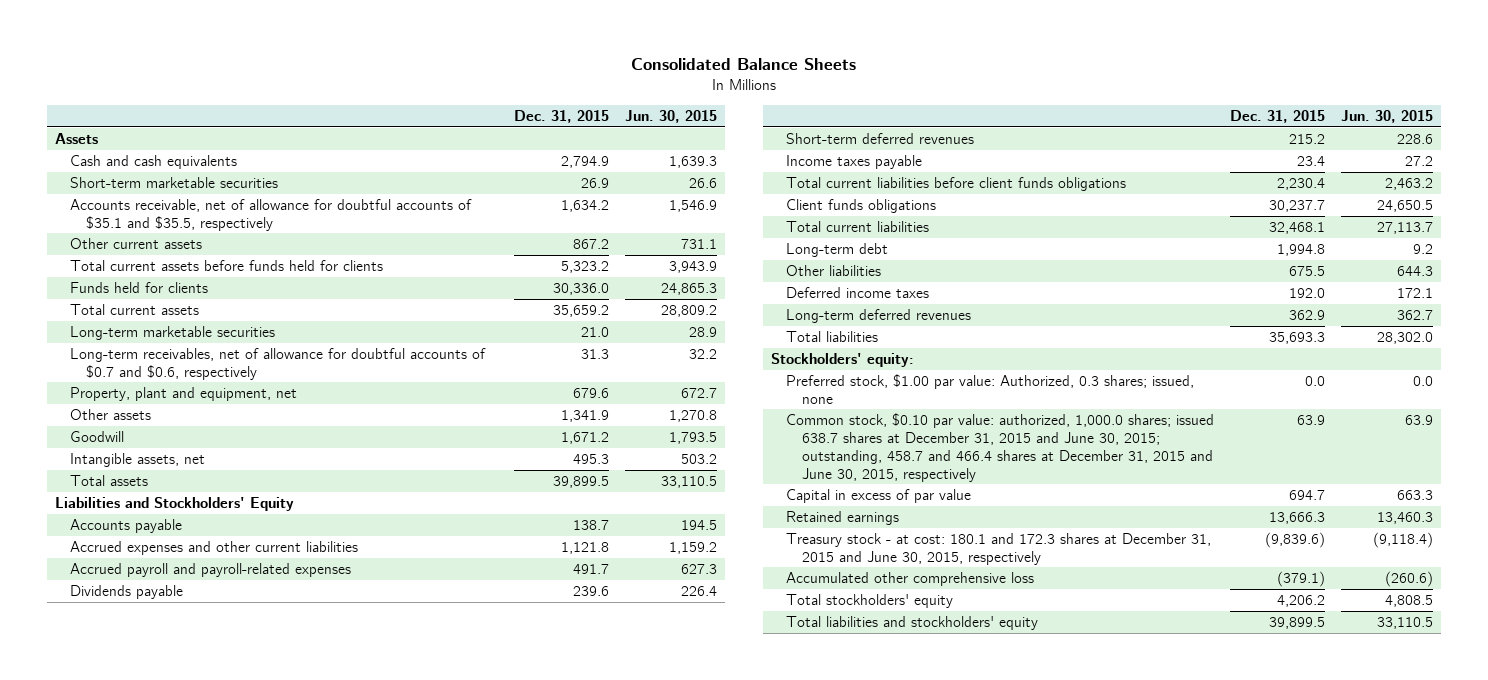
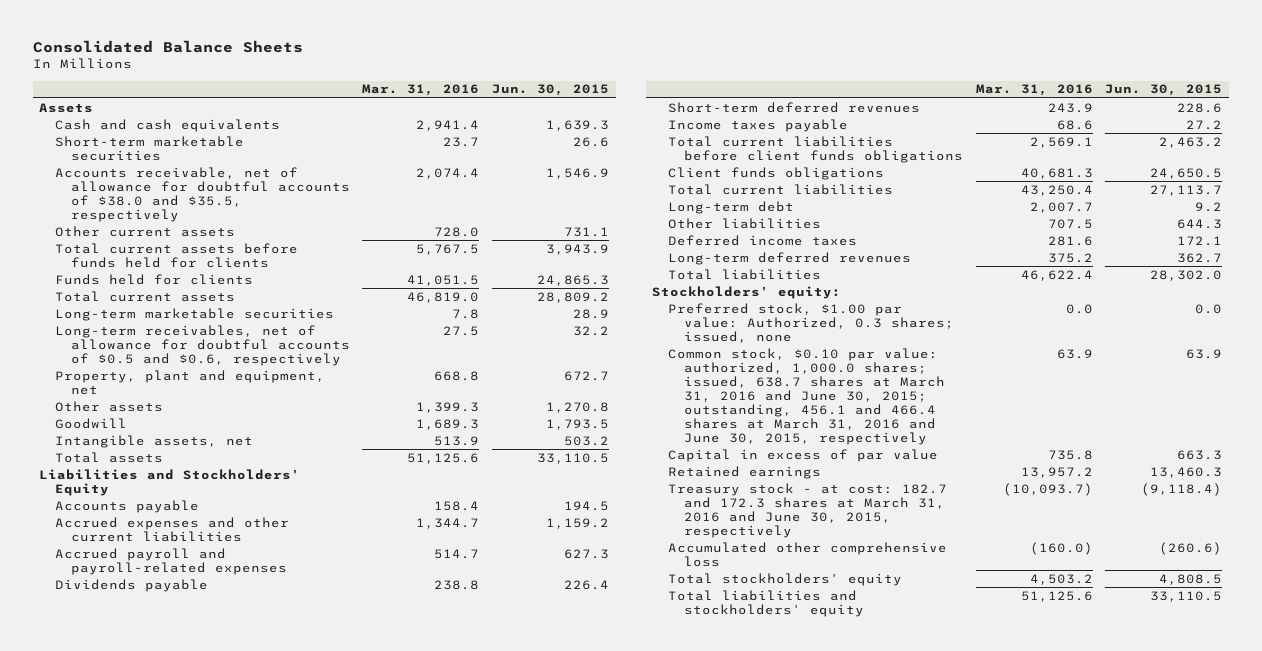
[514,110,610,124] Dec. 31, 2015 -> none
none -> [362,84,480,97] Mar. 31, 2016
[70,198,473,231] Accounts receivable, net of allowance for doubtful accounts of $35.1 and $35.5, respectively -> [55,166,350,222] Accounts receivable, net of allowance for doubtful accounts of $38.0 and $35.5, respectively
[70,347,487,380] Long-term receivables, net of allowance for doubtful accounts of $0.7 and $0.6, respectively -> [55,324,350,366] Long-term receivables, net of allowance for doubtful accounts of $0.5 and $0.6, respectively
[786,412,1215,482] Common stock, $0.10 par value: authorized, 1,000.0 shares; issued 638.7 shares at December 31, 2015 and June 30, 2015; outstanding, 458.7 and 466.4 shares at December 31, 2015 and June 30, 2015, respectively -> [668,347,945,446] Common stock, $0.10 par value: authorized, 1,000.0 shares; issued, 638.7 shares at March 31, 2016 and June 30, 2015; outstanding, 456.1 and 466.4 shares at March 31, 2016 and June 30, 2015, respectively
[786,532,1212,565] Treasury stock - at cost: 180.1 and 172.3 shares at December 31, 2015 and June 30, 2015, respectively -> [668,482,948,538] Treasury stock - at cost: 182.7 and 172.3 shares at March 31, 2016 and June 30, 2015, respectively

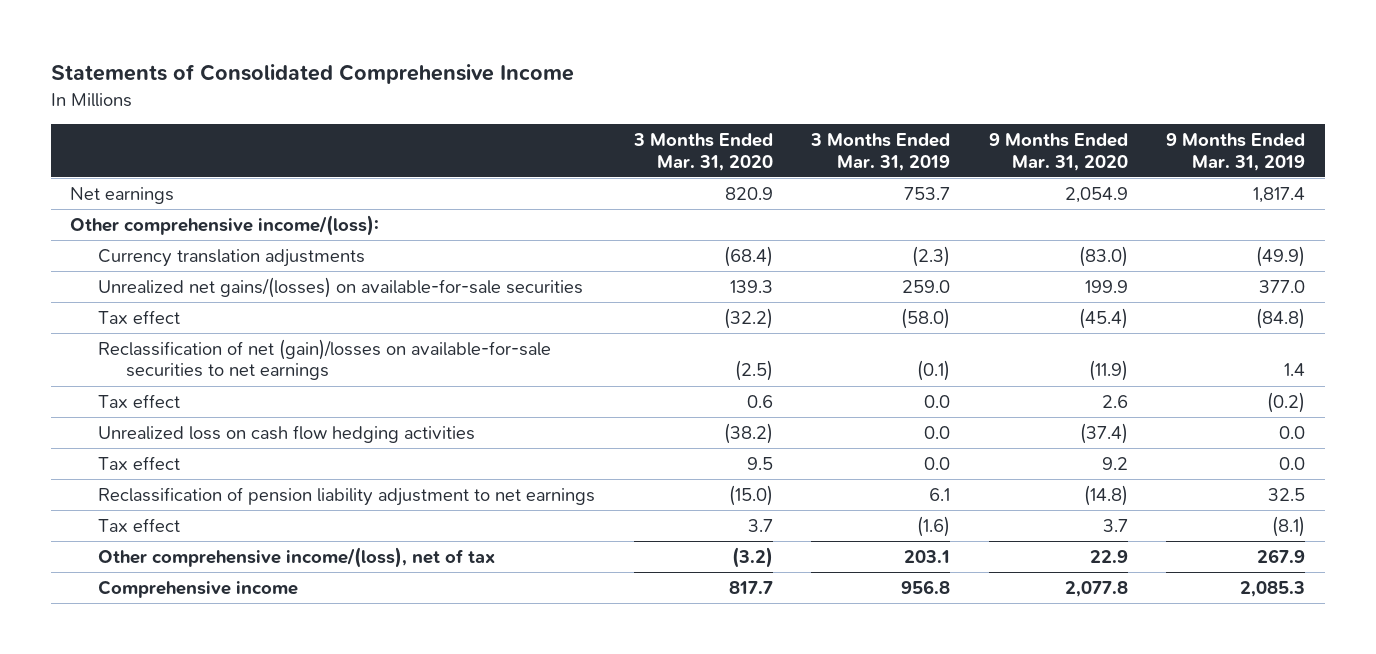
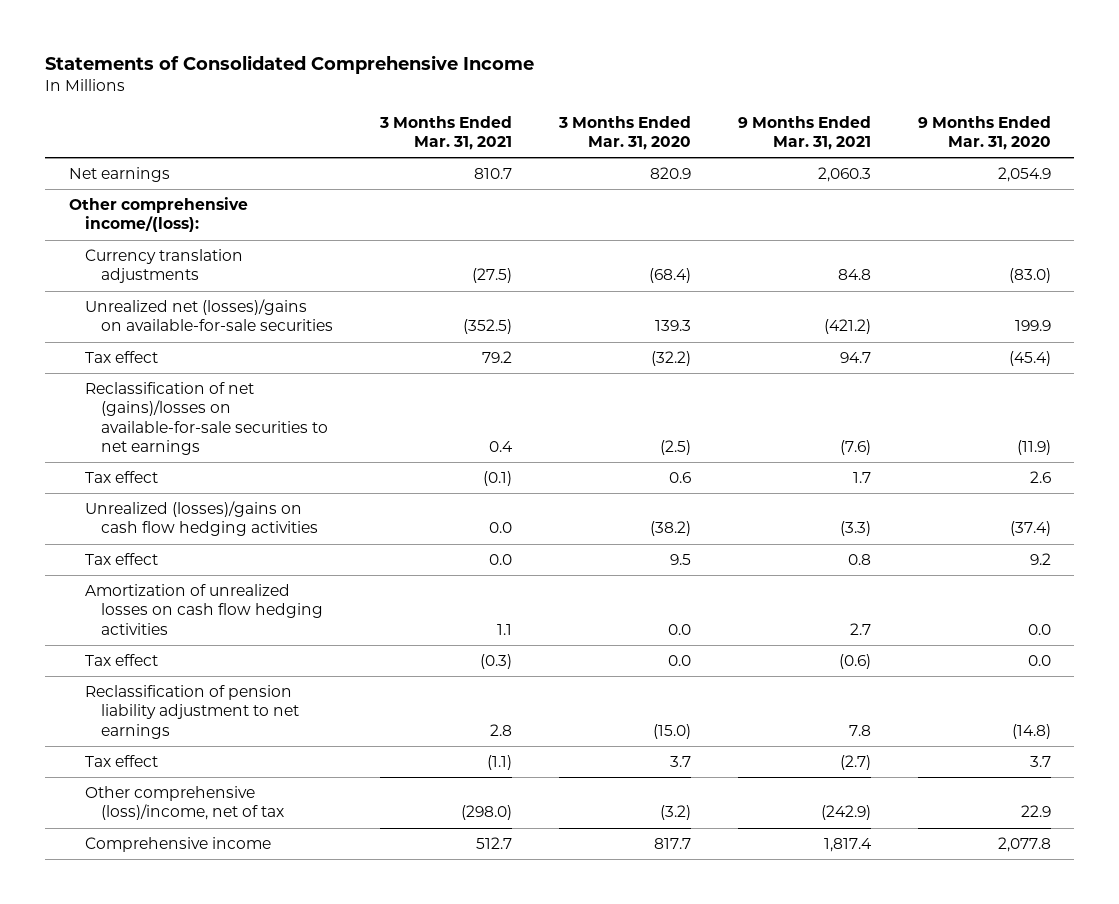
[810,133,951,171] 3 Months Ended Mar. 31, 2019 -> none
[1166,133,1306,171] 9 Months Ended Mar. 31, 2019 -> none
none -> [379,115,513,151] 3 Months Ended Mar. 31, 2021
none -> [737,115,871,151] 9 Months Ended Mar. 31, 2021
[98,276,584,298] Unrealized net gains/(losses) on available-for-sale securities -> [85,299,334,332] Unrealized net (losses)/gains on available-for-sale securities
[98,338,552,381] Reclassification of net (gain)/losses on available-for-sale securities to net earnings -> [85,382,329,456] Reclassification of net (gains)/losses on available-for-sale securities to net earnings
[98,424,476,443] Unrealized loss on cash flow hedging activities -> [85,501,319,537] Unrealized (losses)/gains on cash flow hedging activities
none -> [85,584,324,635] Amortization of unrealized losses on cash flow hedging activities
none -> [85,654,159,667] Tax effect
[98,546,496,568] Other comprehensive income/(loss), net of tax -> [85,786,285,821] Other comprehensive (loss)/income, net of tax

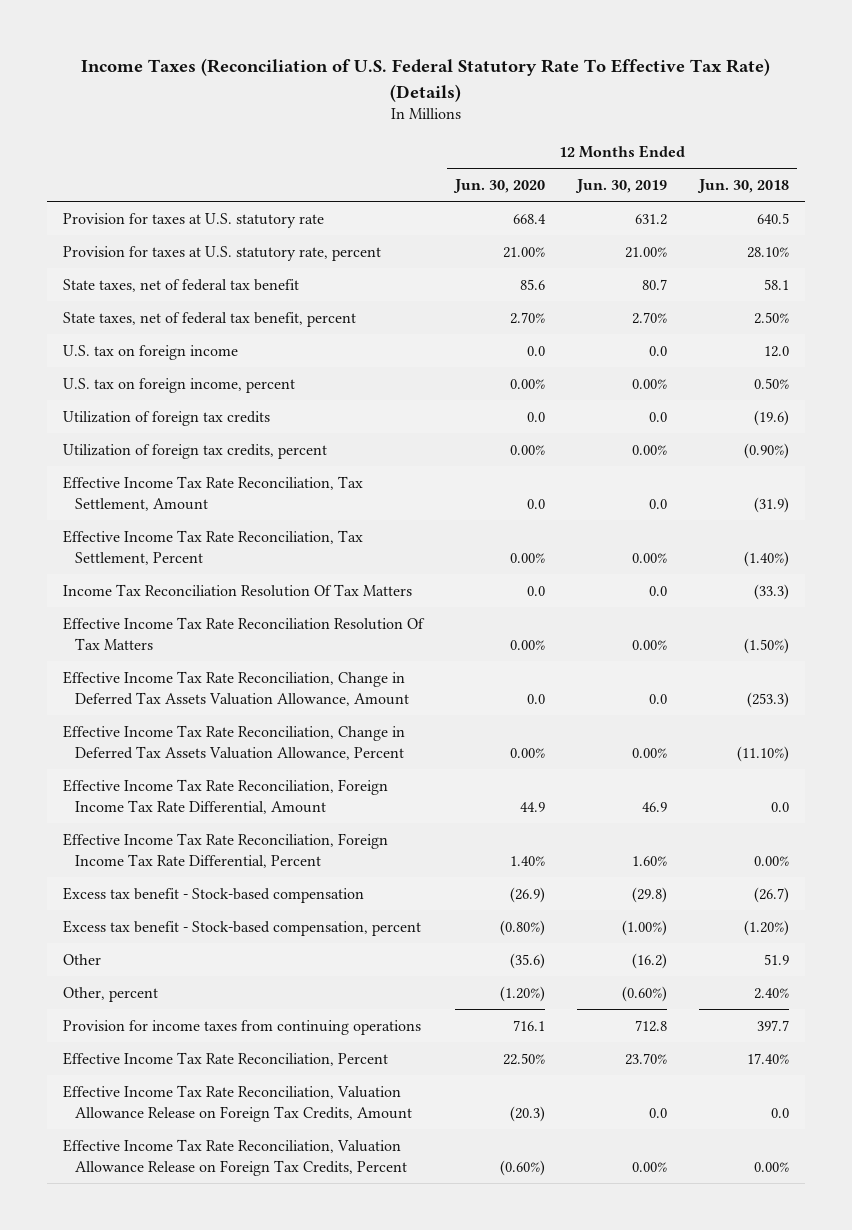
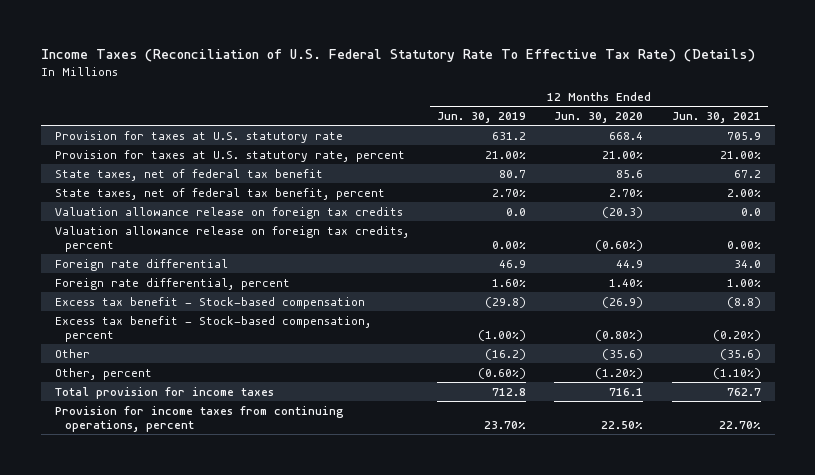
[696,179,789,194] Jun. 30, 2018 -> none
none -> [671,111,761,123] Jun. 30, 2021
[63,344,239,360] U.S. tax on foreign income -> none
[63,377,296,393] U.S. tax on foreign income, percent -> none
[63,410,271,426] Utilization of foreign tax credits -> none
[63,443,328,459] Utilization of foreign tax credits, percent -> none
[63,475,364,511] Effective Income Tax Rate Reconciliation, Tax Settlement, Amount -> none
[63,529,364,565] Effective Income Tax Rate Reconciliation, Tax Settlement, Percent -> none
[63,583,413,597] Income Tax Reconciliation Resolution Of Tax Matters -> none
[63,616,426,650] Effective Income Tax Rate Reconciliation Resolution Of Tax Matters -> none
[63,670,410,706] Effective Income Tax Rate Reconciliation, Change in Deferred Tax Assets Valuation Allowance, Amount -> none
[63,724,406,760] Effective Income Tax Rate Reconciliation, Change in Deferred Tax Assets Valuation Allowance, Percent -> none
none -> [54,206,403,219] Valuation allowance release on foreign tax credits
none -> [54,225,409,252] Valuation allowance release on foreign tax credits, percent
[63,778,389,814] Effective Income Tax Rate Reconciliation, Foreign Income Tax Rate Differential, Amount -> [54,258,228,271] Foreign rate differential
[63,832,389,868] Effective Income Tax Rate Reconciliation, Foreign Income Tax Rate Differential, Percent -> [54,277,290,290] Foreign rate differential, percent
[63,1084,413,1122] Effective Income Tax Rate Reconciliation, Valuation Allowance Release on Foreign Tax Credits, Amount -> none
[63,1138,408,1176] Effective Income Tax Rate Reconciliation, Valuation Allowance Release on Foreign Tax Credits, Percent -> none
[63,1019,422,1035] Provision for income taxes from continuing operations -> [54,386,274,399] Total provision for income taxes
[63,1051,389,1066] Effective Income Tax Rate Reconciliation, Percent -> [54,405,344,432] Provision for income taxes from continuing operations, percent

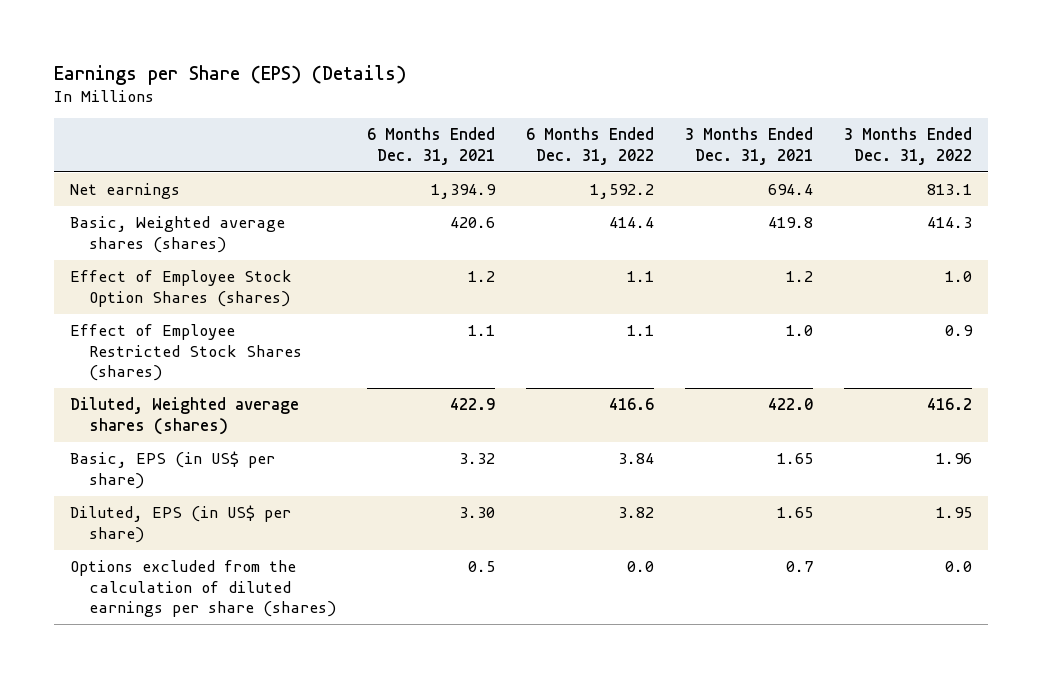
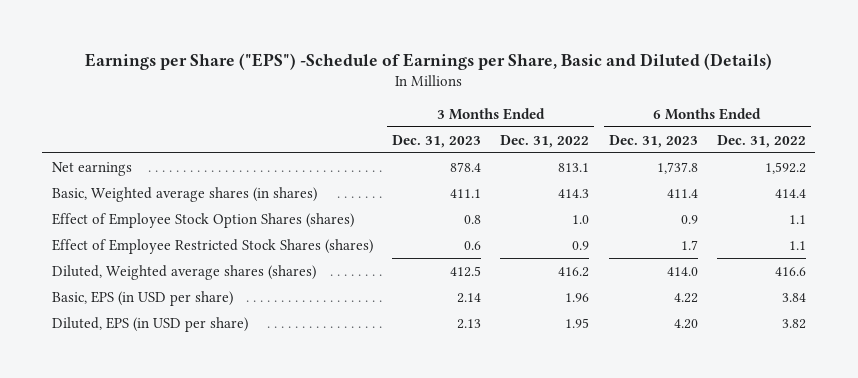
[54,64,407,85] Earnings per Share (EPS) (Details) -> [84,52,772,70] Earnings per Share ("EPS") -Schedule of Earnings per Share, Basic and Diluted (Details)
[367,127,496,166] 6 Months Ended Dec. 31, 2021 -> none
[685,127,814,166] 3 Months Ended Dec. 31, 2021 -> none
none -> [392,134,482,148] Dec. 31, 2023
none -> [608,134,698,148] Dec. 31, 2023
[69,216,285,253] Basic, Weighted average shares (shares) -> [51,186,317,202] Basic, Weighted average shares (in shares)
[69,560,336,618] Options excluded from the calculation of diluted earnings per share (shares) -> none
[69,451,275,489] Basic, EPS (in US$ per share) -> [51,290,233,306] Basic, EPS (in USD per share)
[69,505,291,543] Diluted, EPS (in US$ per share) -> [51,316,248,332] Diluted, EPS (in USD per share)

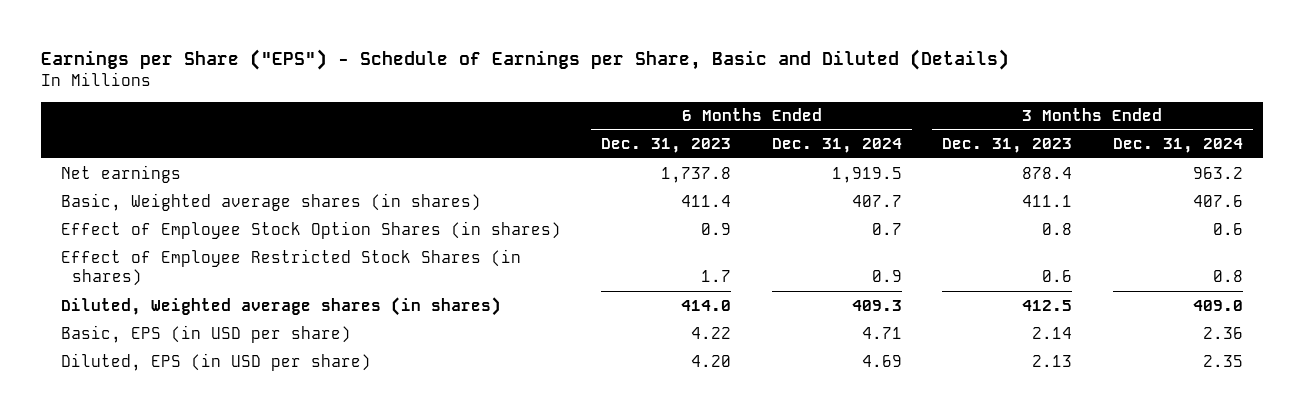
[84,52,772,70] Earnings per Share ("EPS") -Schedule of Earnings per Share, Basic and Diluted (Details) -> [40,48,1009,70] Earnings per Share ("EPS") - Schedule of Earnings per Share, Basic and Diluted (Details)
[500,134,590,148] Dec. 31, 2022 -> none
[716,134,806,148] Dec. 31, 2022 -> none
none -> [771,138,902,154] Dec. 31, 2024
none -> [1112,138,1243,154] Dec. 31, 2024
[51,212,354,228] Effect of Employee Stock Option Shares (shares) -> [60,220,561,239] Effect of Employee Stock Option Shares (in shares)
[51,238,373,254] Effect of Employee Restricted Stock Shares (shares) -> [60,248,521,287] Effect of Employee Restricted Stock Shares (in shares)
[51,264,316,280] Diluted, Weighted average shares (shares) -> [60,296,501,316] Diluted, Weighted average shares (in shares)

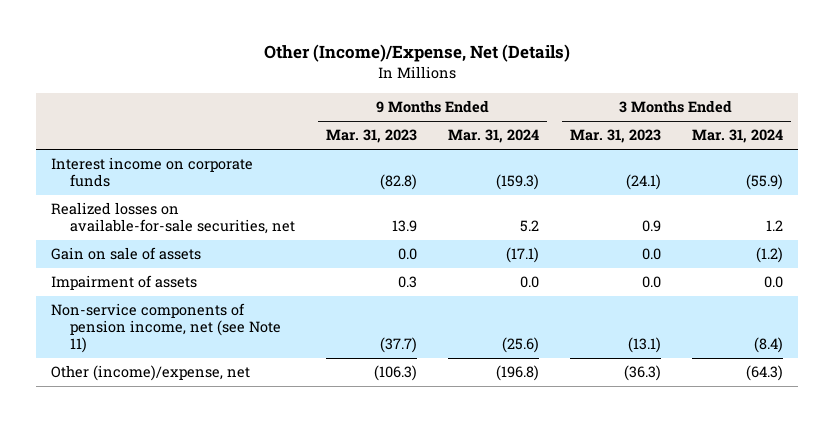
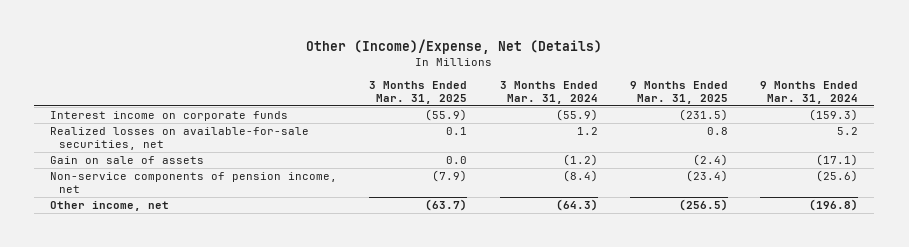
[326,129,418,144] Mar. 31, 2023 -> none
[569,129,661,144] Mar. 31, 2023 -> none
none -> [369,80,468,105] 3 Months Ended Mar. 31, 2025
none -> [630,80,729,105] 9 Months Ended Mar. 31, 2025
[51,275,198,291] Impairment of assets -> none
[51,303,282,354] Non-service components of pension income, net (see Note 11) -> [50,172,338,194] Non-service components of pension income, net
[51,365,251,382] Other (income)/expense, net -> [50,201,170,212] Other income, net

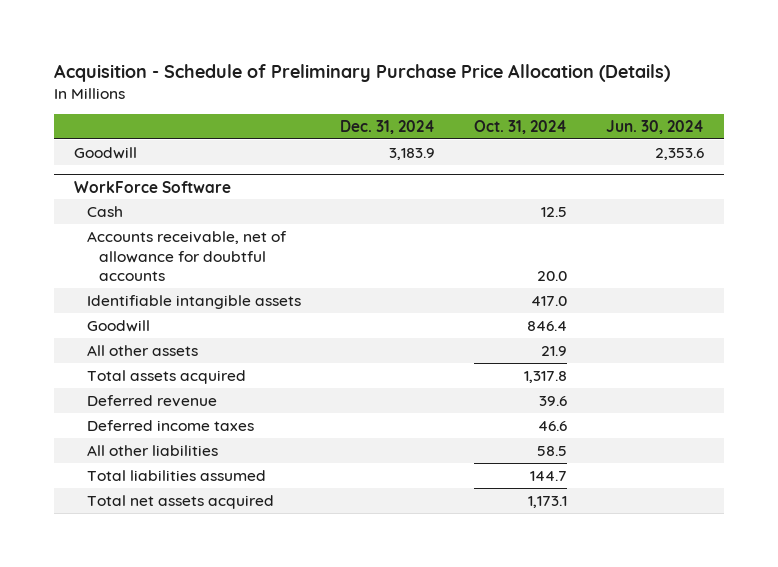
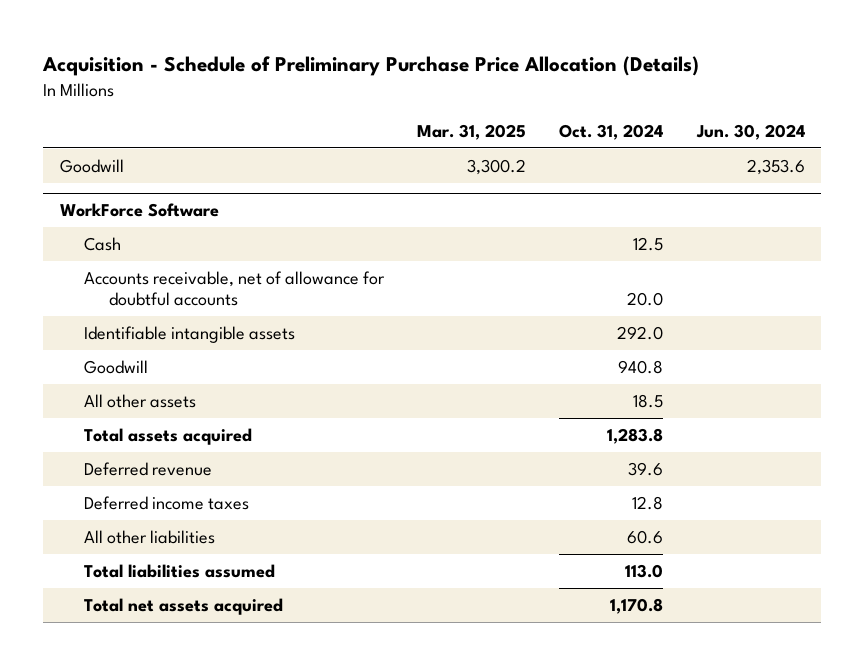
[339,120,435,135] Dec. 31, 2024 -> none
none -> [417,124,527,141] Mar. 31, 2025
[531,295,568,306] 417.0 -> [617,325,664,340] 292.0
[527,320,568,331] 846.4 -> [618,359,664,374] 940.8
[541,345,568,356] 21.9 -> [633,393,664,408] 18.5
[524,370,568,383] 1,317.8 -> [607,427,664,444] 1,283.8
[538,420,568,431] 46.6 -> [632,495,664,510] 12.8
[537,445,568,456] 58.5 -> [627,529,664,544] 60.6
[530,470,568,481] 144.7 -> [625,563,664,578] 113.0
[528,495,568,508] 1,173.1 -> [610,597,664,614] 1,170.8

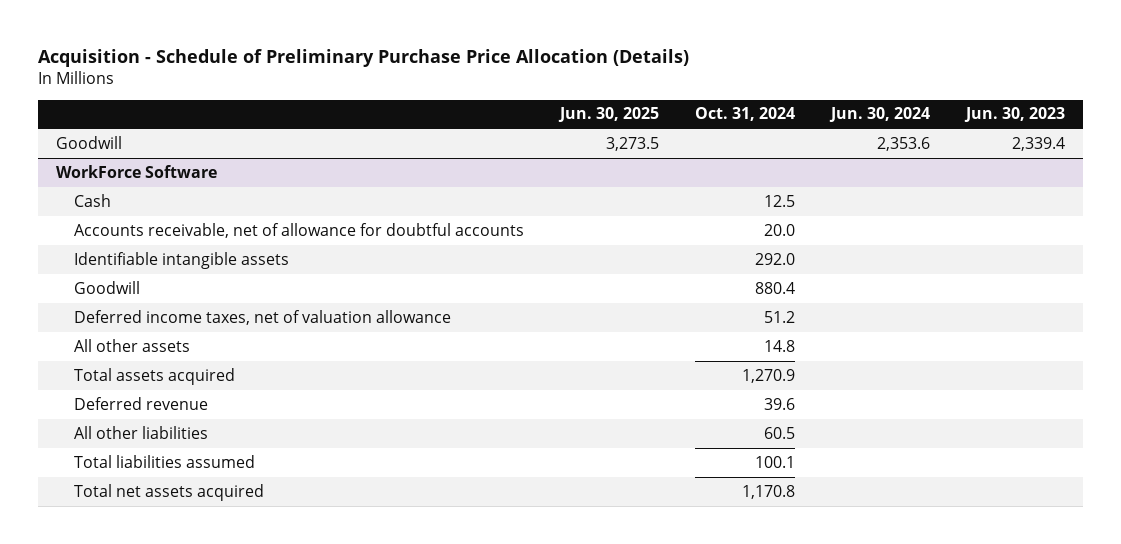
[417,124,527,141] Mar. 31, 2025 -> none
none -> [557,107,659,123] Jun. 30, 2025
none -> [963,107,1065,123] Jun. 30, 2023
[618,359,664,374] 940.8 -> [754,281,795,294] 880.4
none -> [73,309,451,325] Deferred income taxes, net of valuation allowance
[633,393,664,408] 18.5 -> [763,339,795,352] 14.8
[607,427,664,444] 1,283.8 -> [741,368,795,383] 1,270.9
[84,495,250,510] Deferred income taxes -> none
[627,529,664,544] 60.6 -> [763,426,795,439] 60.5
[625,563,664,578] 113.0 -> [754,455,795,468] 100.1

